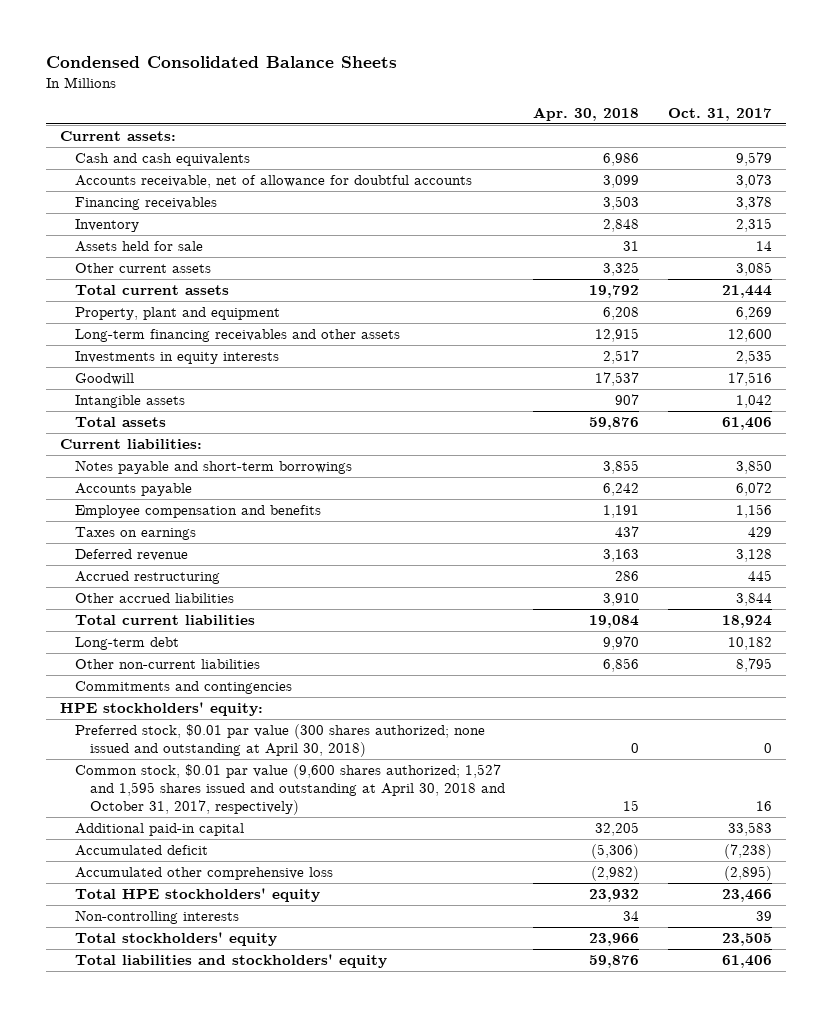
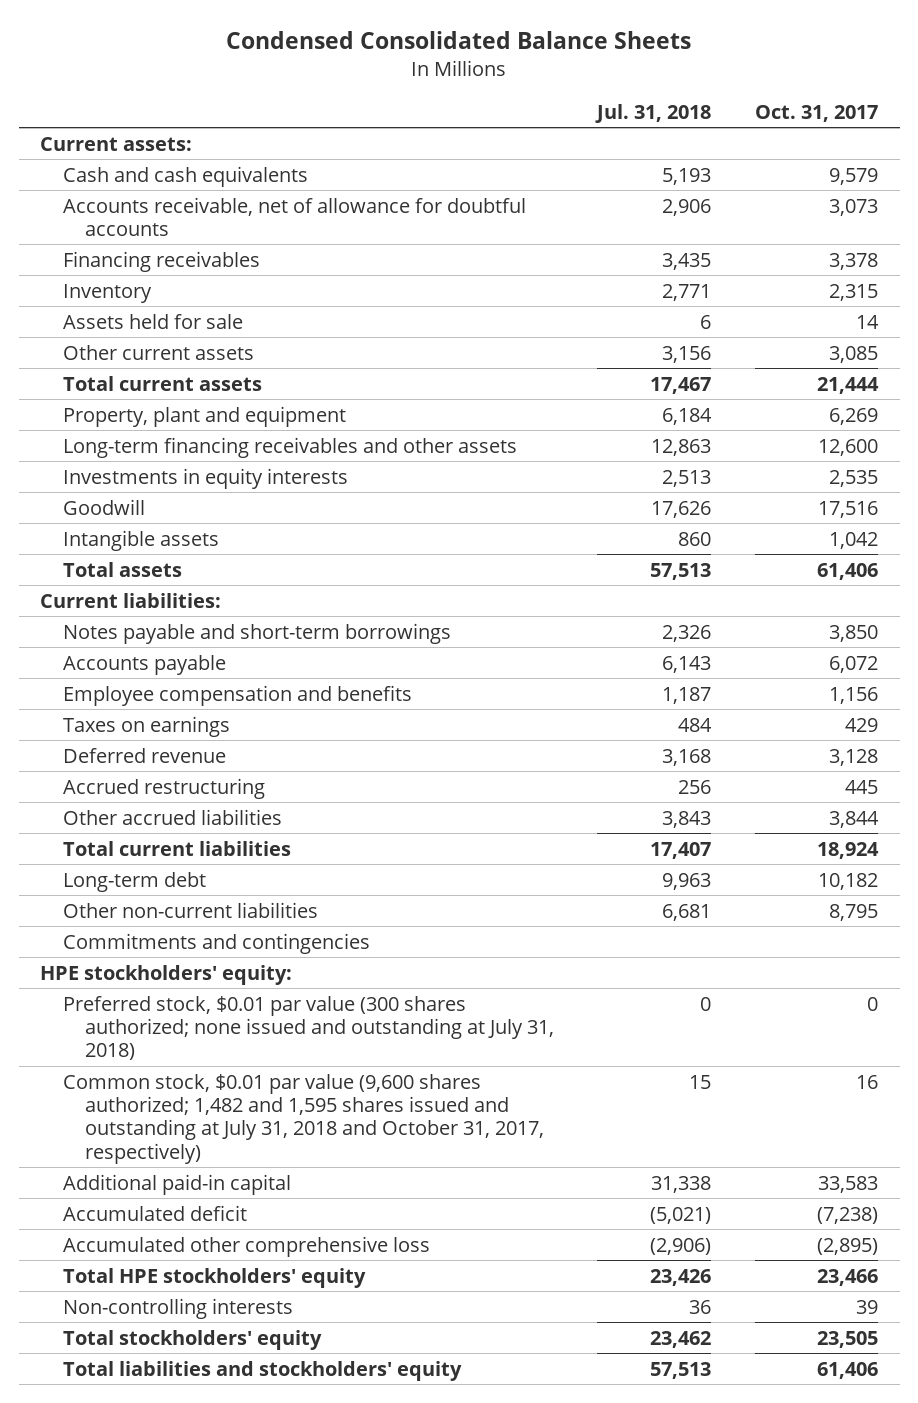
[533,107,640,122] Apr. 30, 2018 -> none
none -> [595,103,712,123] Jul. 31, 2018
[74,723,485,757] Preferred stock, $0.01 par value (300 shares authorized; none issued and outstanding at April 30, 2018) -> [62,995,554,1061] Preferred stock, $0.01 par value (300 shares authorized; none issued and outstanding at July 31, 2018)
[74,763,505,815] Common stock, $0.01 par value (9,600 shares authorized; 1,527 and 1,595 shares issued and outstanding at April 30, 2018 and October 31, 2017, respectively) -> [62,1073,544,1164] Common stock, $0.01 par value (9,600 shares authorized; 1,482 and 1,595 shares issued and outstanding at July 31, 2018 and October 31, 2017, respectively)

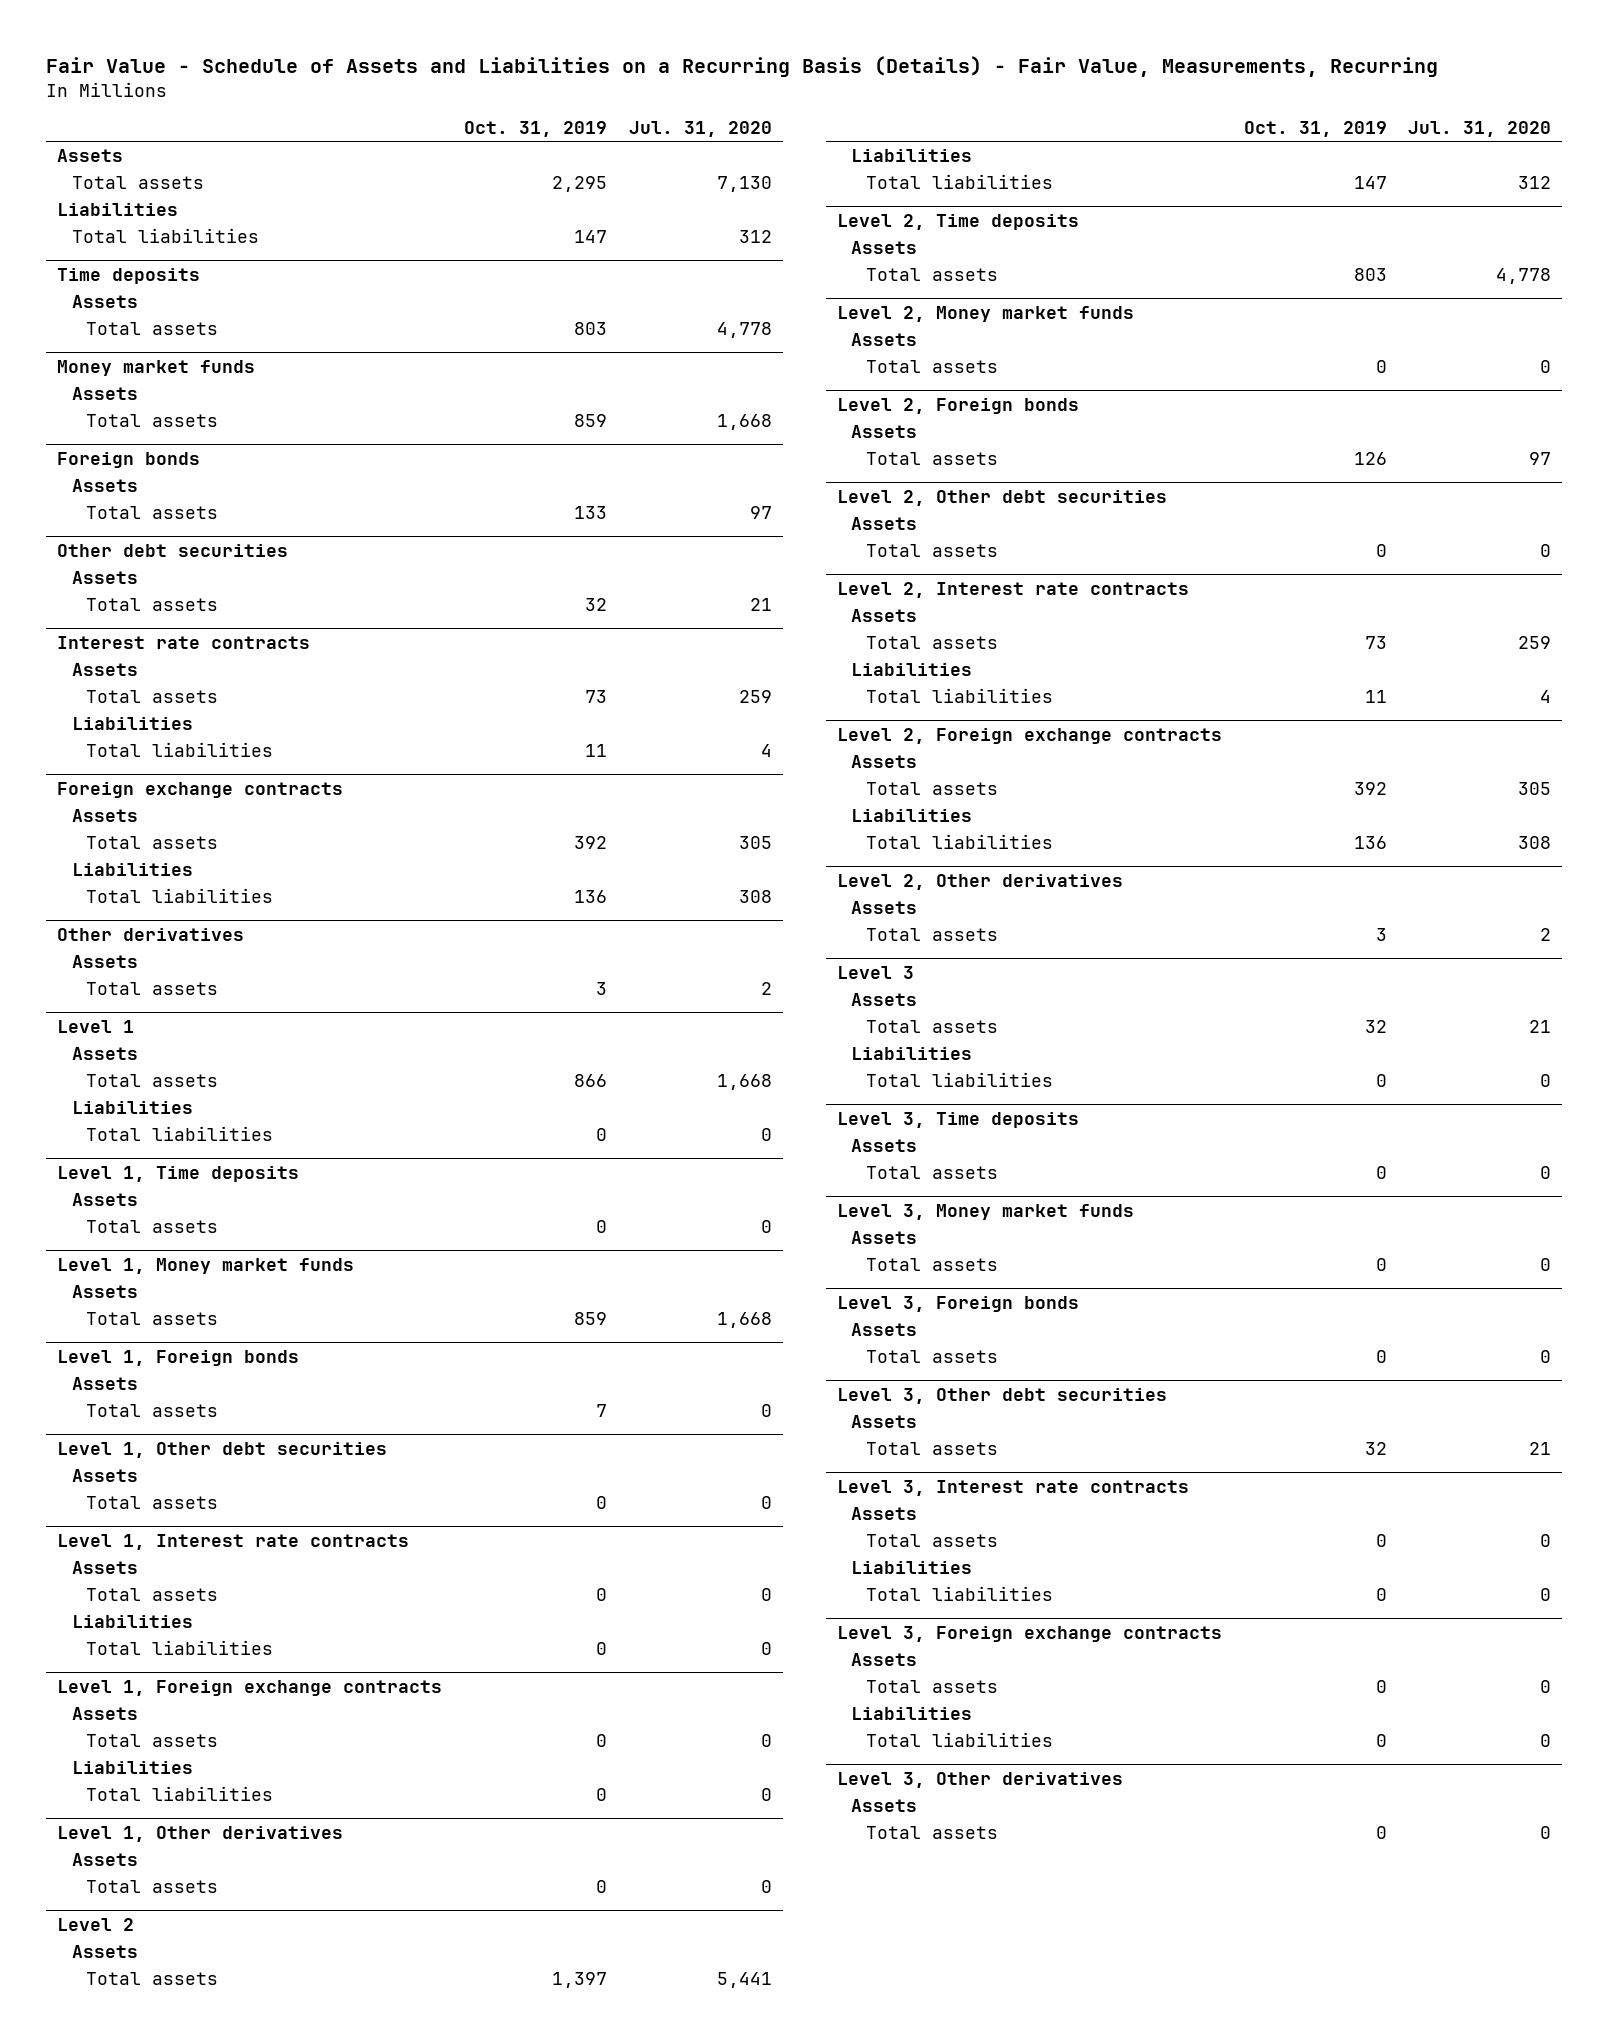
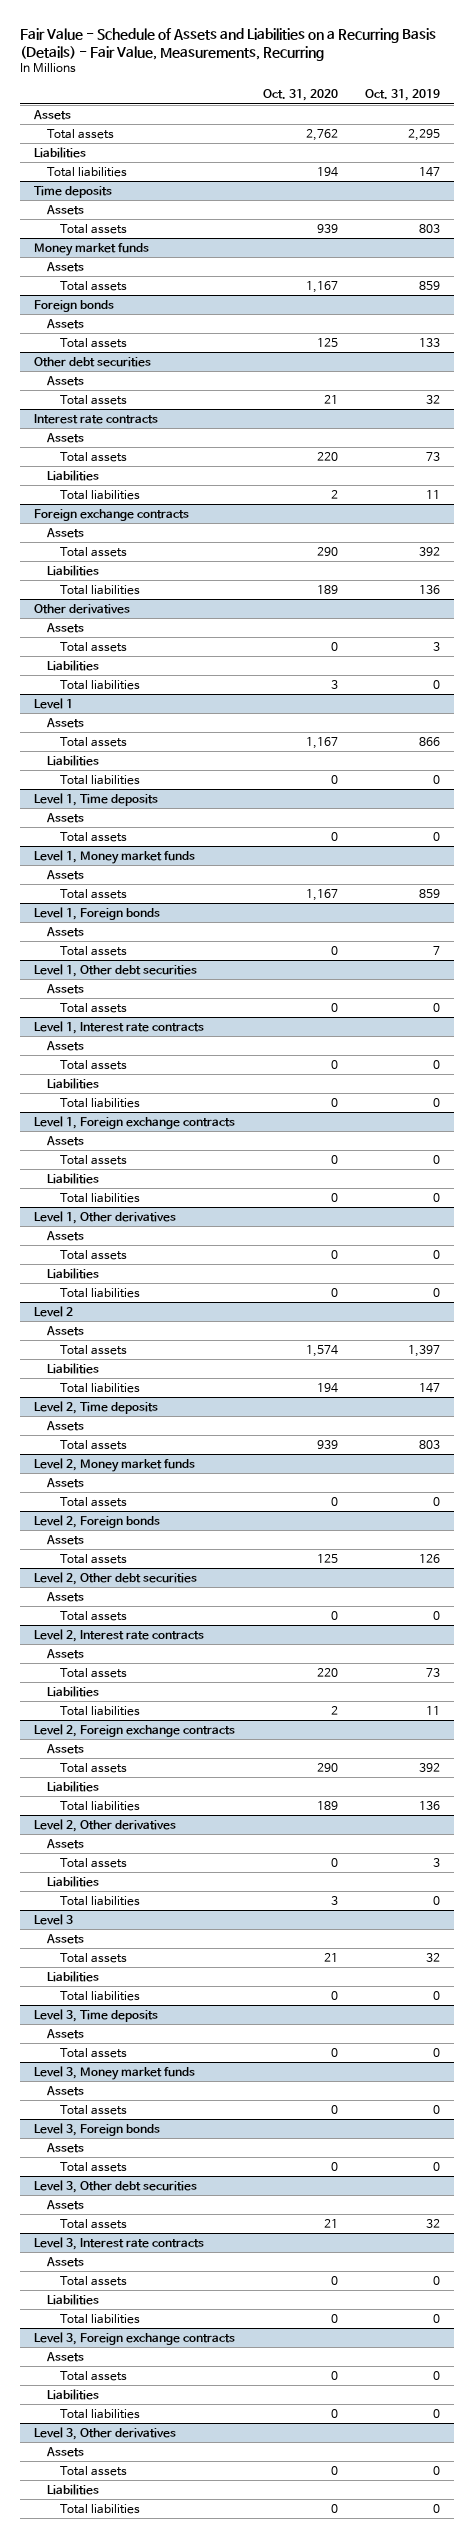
[628,121,772,138] Jul. 31, 2020 -> none
none -> [262,89,338,102] Oct. 31, 2020
none -> [47,659,100,671] Liabilities
none -> [60,679,141,690] Total liabilities
none -> [47,1267,100,1279] Liabilities
none -> [60,1287,141,1298] Total liabilities
none -> [47,1875,100,1887] Liabilities
none -> [60,1895,141,1906] Total liabilities
none -> [47,2483,100,2495] Liabilities
none -> [60,2503,141,2514] Total liabilities

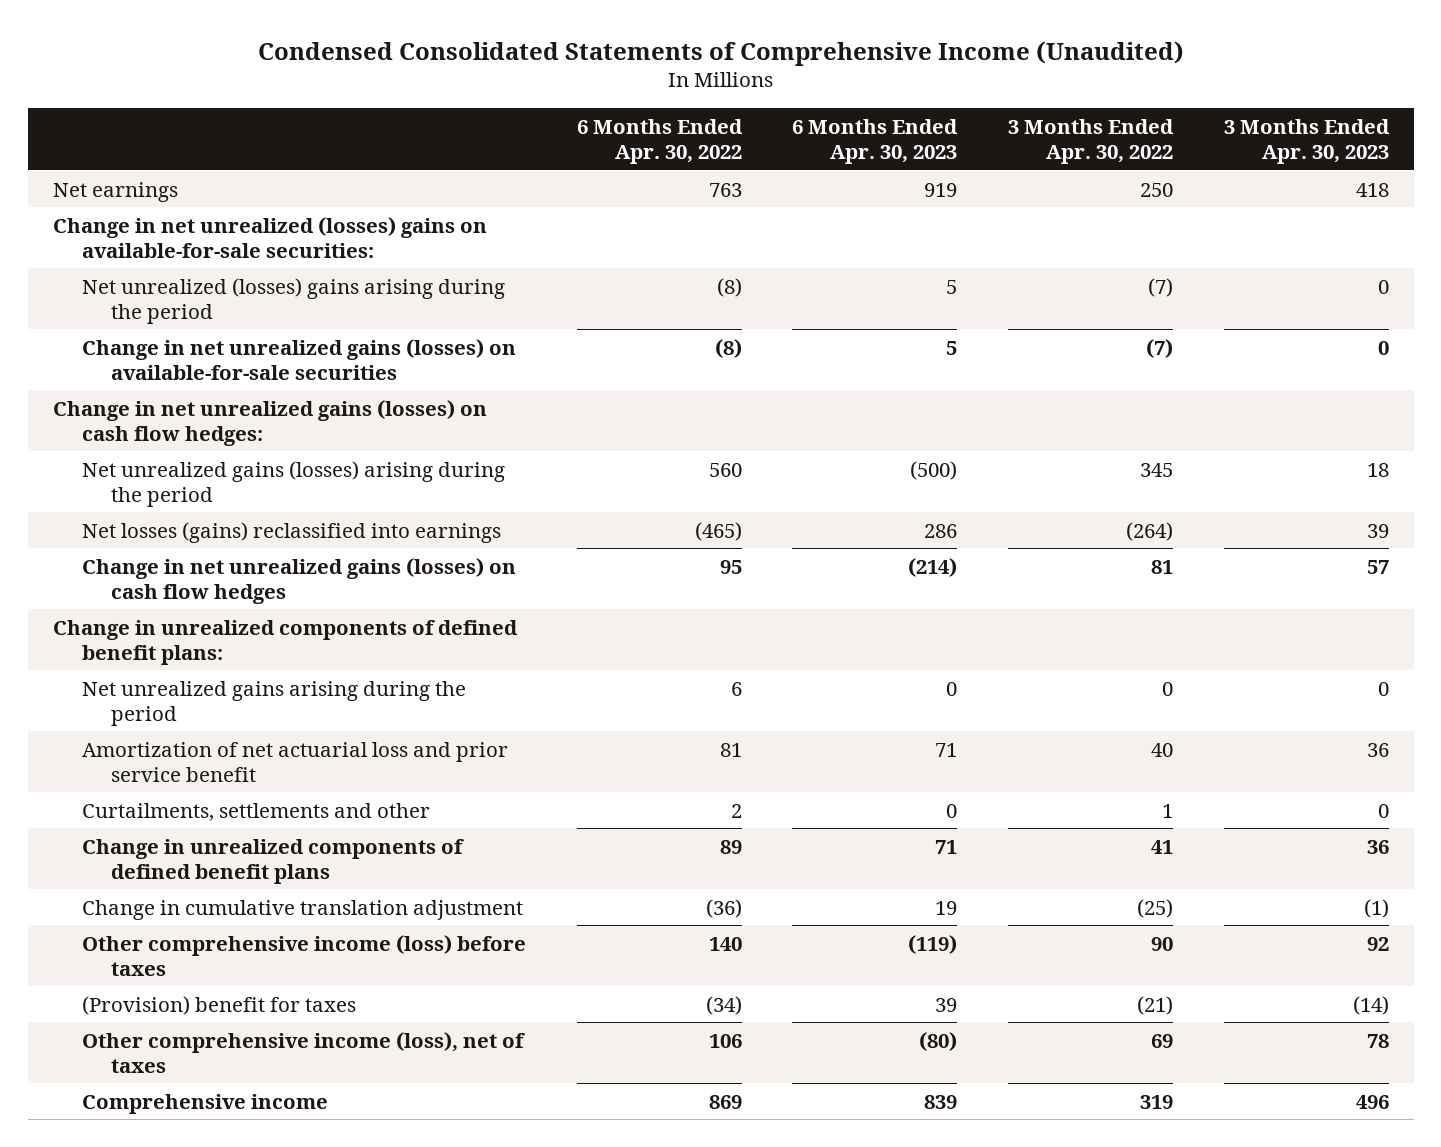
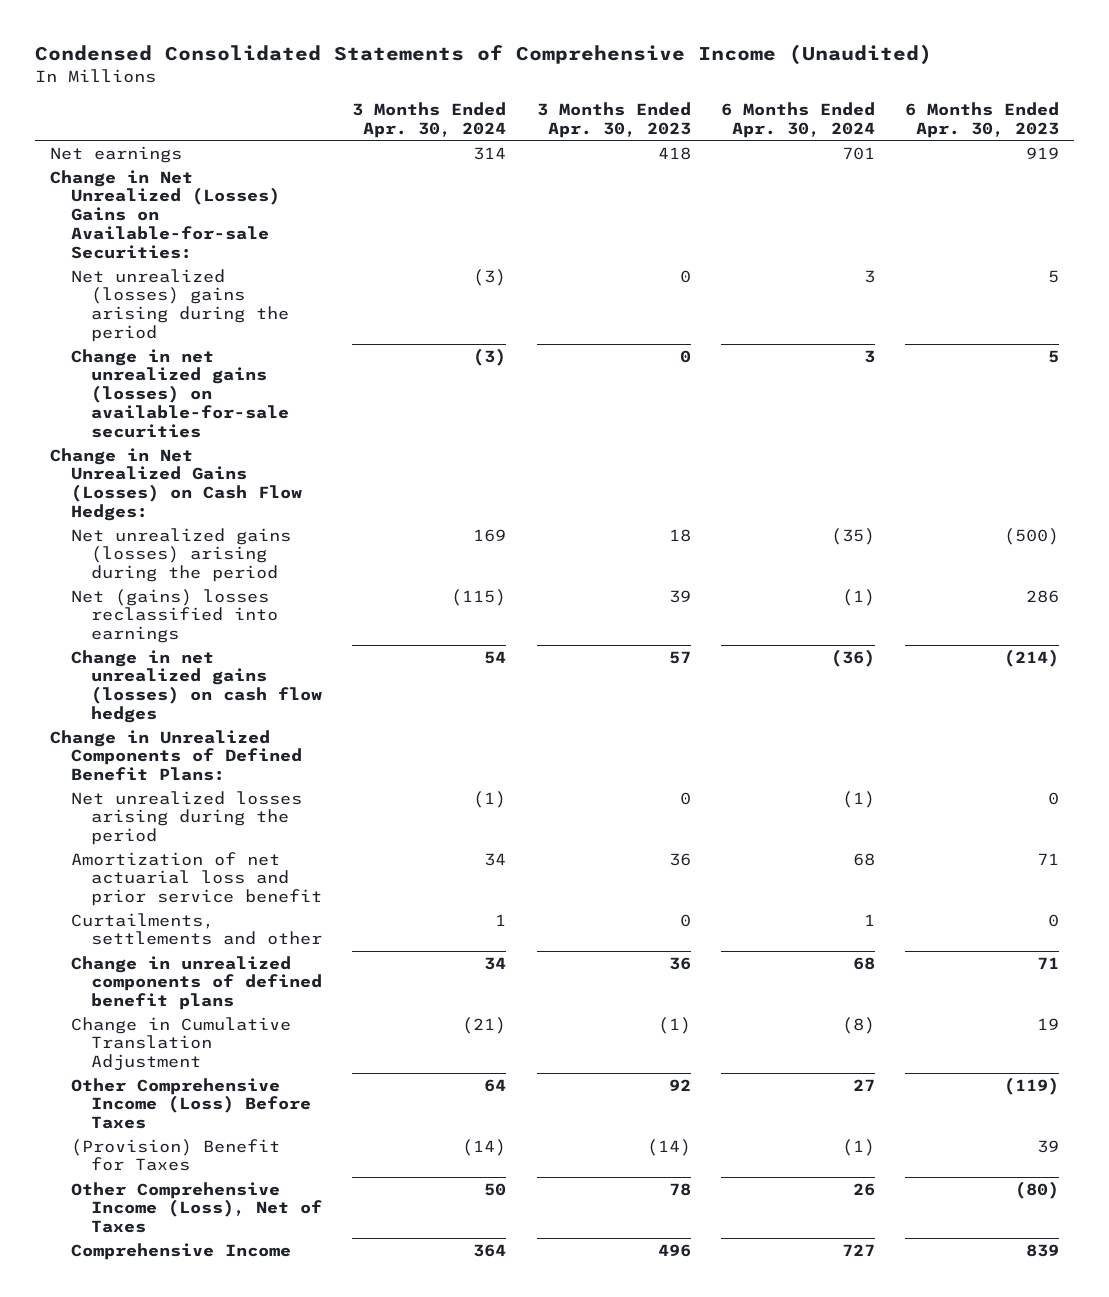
[576,118,743,164] 6 Months Ended Apr. 30, 2022 -> none
[1007,118,1174,164] 3 Months Ended Apr. 30, 2022 -> none
none -> [352,102,507,138] 3 Months Ended Apr. 30, 2024
none -> [720,102,875,138] 6 Months Ended Apr. 30, 2024
[52,216,487,258] Change in net unrealized (losses) gains on available-for-sale securities: -> [49,169,280,259] Change in Net Unrealized (Losses) Gains on Available-for-sale Securities:
[52,399,487,446] Change in net unrealized gains (losses) on cash flow hedges: -> [49,447,302,521] Change in Net Unrealized Gains (Losses) on Cash Flow Hedges:
[81,521,501,543] Net losses (gains) reclassified into earnings -> [70,588,279,644] Net (gains) losses reclassified into earnings
[52,619,518,665] Change in unrealized components of defined benefit plans: -> [49,729,302,782] Change in Unrealized Components of Defined Benefit Plans:
[81,680,466,726] Net unrealized gains arising during the period -> [70,790,302,846] Net unrealized losses arising during the period
[81,899,523,920] Change in cumulative translation adjustment -> [70,1016,291,1072] Change in Cumulative Translation Adjustment
[81,934,526,976] Other comprehensive income (loss) before taxes -> [70,1077,312,1130] Other Comprehensive Income (Loss) Before Taxes
[81,995,356,1015] (Provision) benefit for taxes -> [70,1138,280,1172] (Provision) Benefit for Taxes
[81,1031,525,1073] Other comprehensive income (loss), net of taxes -> [70,1181,323,1234] Other Comprehensive Income (Loss), Net of Taxes
[81,1093,328,1114] Comprehensive income -> [70,1242,291,1260] Comprehensive Income

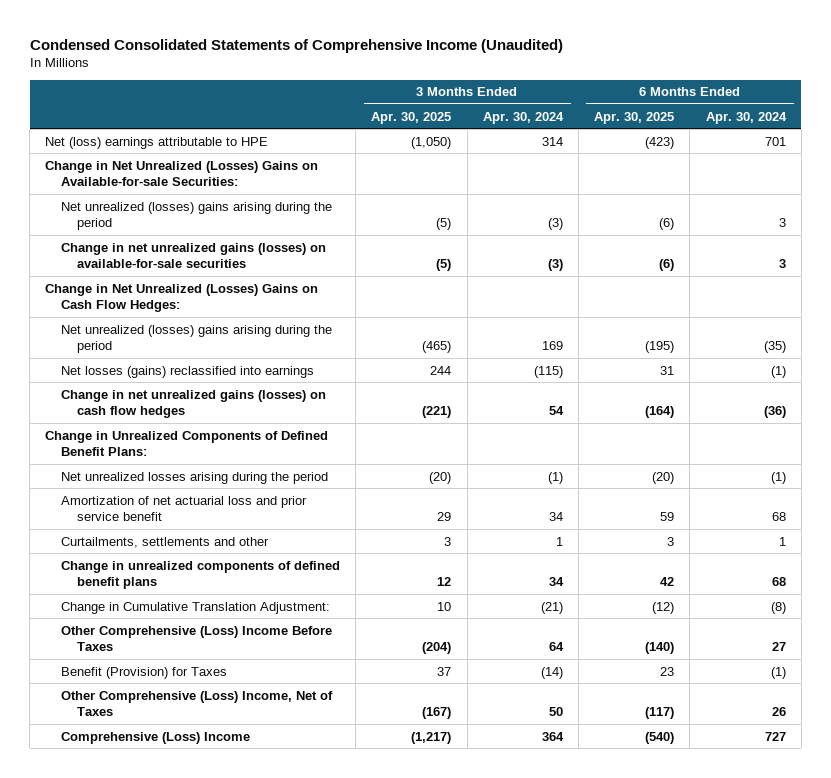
[536,102,691,138] 3 Months Ended Apr. 30, 2023 -> none
[905,102,1060,138] 6 Months Ended Apr. 30, 2023 -> none
none -> [371,111,452,124] Apr. 30, 2025
none -> [594,111,675,124] Apr. 30, 2025
[49,145,182,163] Net earnings -> [45,136,269,149] Net (loss) earnings attributable to HPE
[49,447,302,521] Change in Net Unrealized Gains (Losses) on Cash Flow Hedges: -> [45,283,319,313] Change in Net Unrealized (Losses) Gains on Cash Flow Hedges:
[70,527,291,583] Net unrealized gains (losses) arising during the period -> [60,324,332,354] Net unrealized (losses) gains arising during the period
[70,588,279,644] Net (gains) losses reclassified into earnings -> [60,365,314,378] Net losses (gains) reclassified into earnings
[70,1016,291,1072] Change in Cumulative Translation Adjustment -> [60,601,330,614] Change in Cumulative Translation Adjustment:
[70,1077,312,1130] Other Comprehensive Income (Loss) Before Taxes -> [60,625,332,652] Other Comprehensive (Loss) Income Before Taxes
[70,1138,280,1172] (Provision) Benefit for Taxes -> [60,666,227,679] Benefit (Provision) for Taxes
[70,1181,323,1234] Other Comprehensive Income (Loss), Net of Taxes -> [60,690,333,717] Other Comprehensive (Loss) Income, Net of Taxes
[70,1242,291,1260] Comprehensive Income -> [60,731,250,744] Comprehensive (Loss) Income

